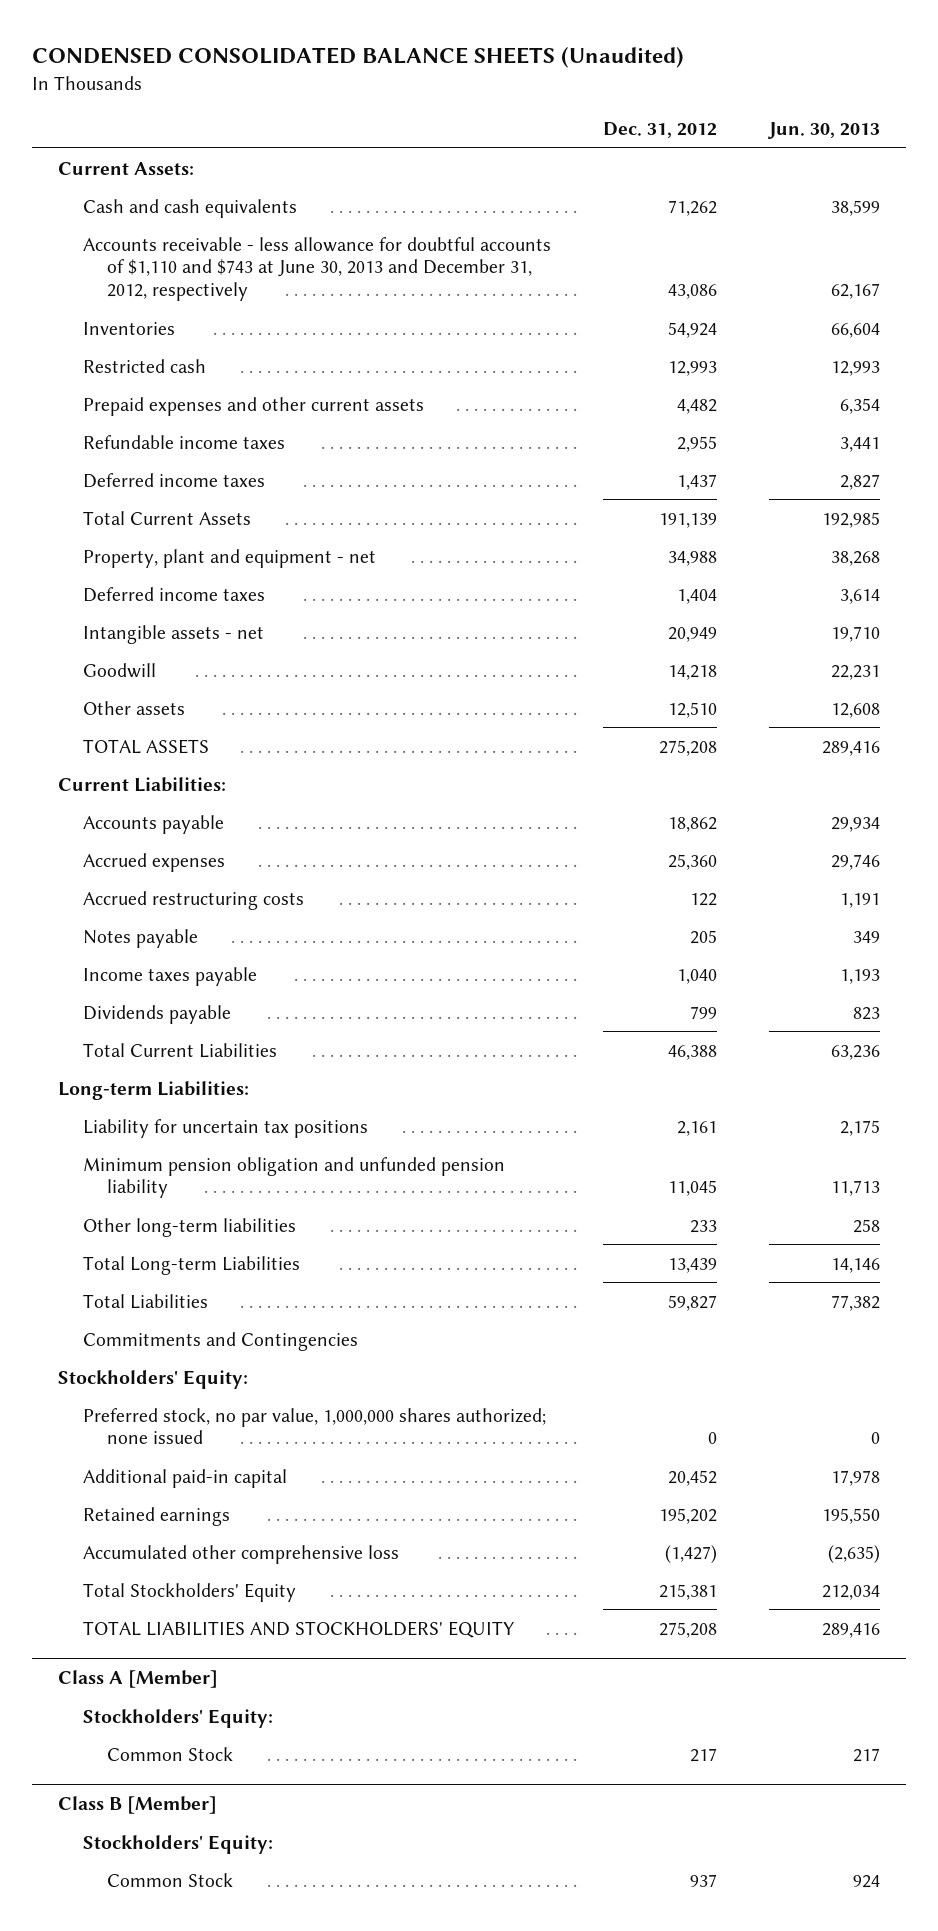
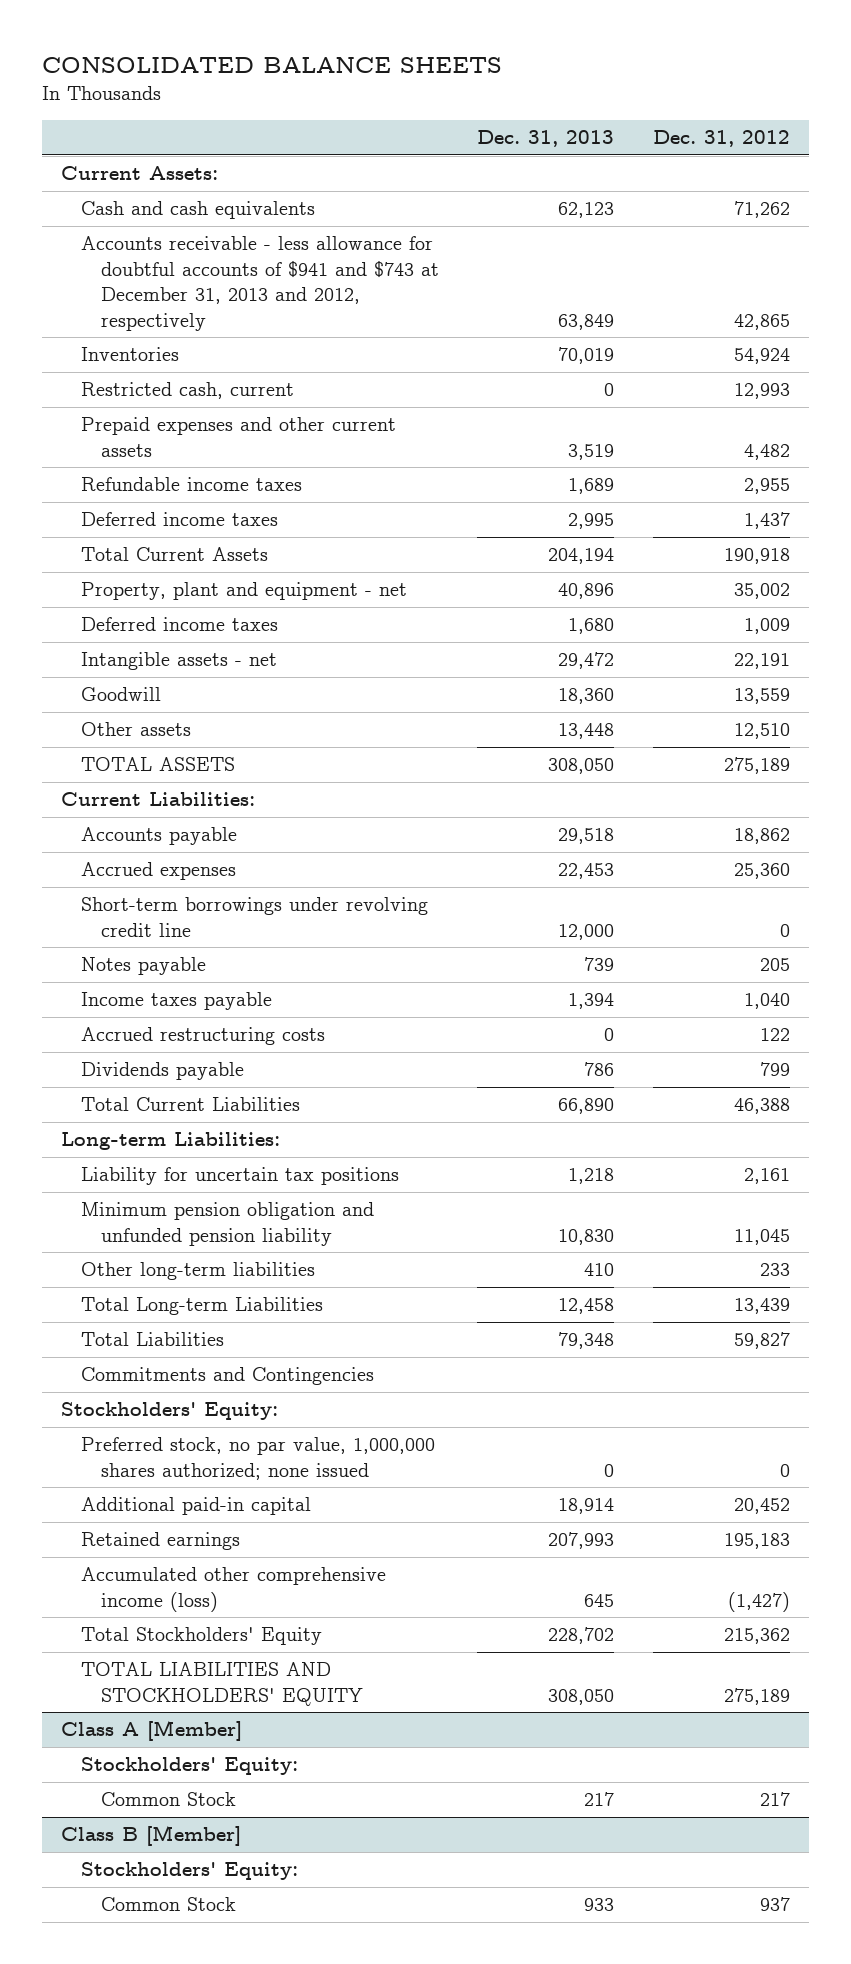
[32,46,685,68] CONDENSED CONSOLIDATED BALANCE SHEETS (Unaudited) -> [42,57,503,74] CONSOLIDATED BALANCE SHEETS
[767,121,880,139] Jun. 30, 2013 -> none
none -> [477,130,615,148] Dec. 31, 2013
[82,236,551,302] Accounts receivable - less allowance for doubtful accounts of $1,110 and $743 at June 30, 2013 and December 31, 2012, respectively -> [81,236,439,331] Accounts receivable - less allowance for doubtful accounts of $941 and $743 at December 31, 2013 and 2012, respectively
[667,284,717,300] 43,086 -> [733,313,790,330] 42,865
[82,358,206,373] Restricted cash -> [81,382,295,400] Restricted cash, current
[658,512,717,528] 191,139 -> [723,548,790,565] 190,918
[667,550,717,566] 34,988 -> [733,583,790,600] 35,002
[676,588,717,604] 1,404 -> [743,618,790,635] 1,009
[667,626,717,642] 20,949 -> [733,653,790,670] 22,191
[667,664,717,680] 14,218 -> [733,688,790,705] 13,559
[658,739,717,756] 275,208 -> [723,757,790,775] 275,189
none -> [81,897,429,937] Short-term borrowings under revolving credit line
[82,890,304,910] Accrued restructuring costs -> [81,1027,326,1046] Accrued restructuring costs
[658,1507,717,1524] 195,202 -> [723,1533,790,1550] 195,183
[82,1544,399,1564] Accumulated other comprehensive loss -> [81,1567,387,1612] Accumulated other comprehensive income (loss)
[658,1583,717,1600] 215,381 -> [723,1628,790,1645] 215,362
[658,1621,717,1638] 275,208 -> [723,1687,790,1705] 275,189

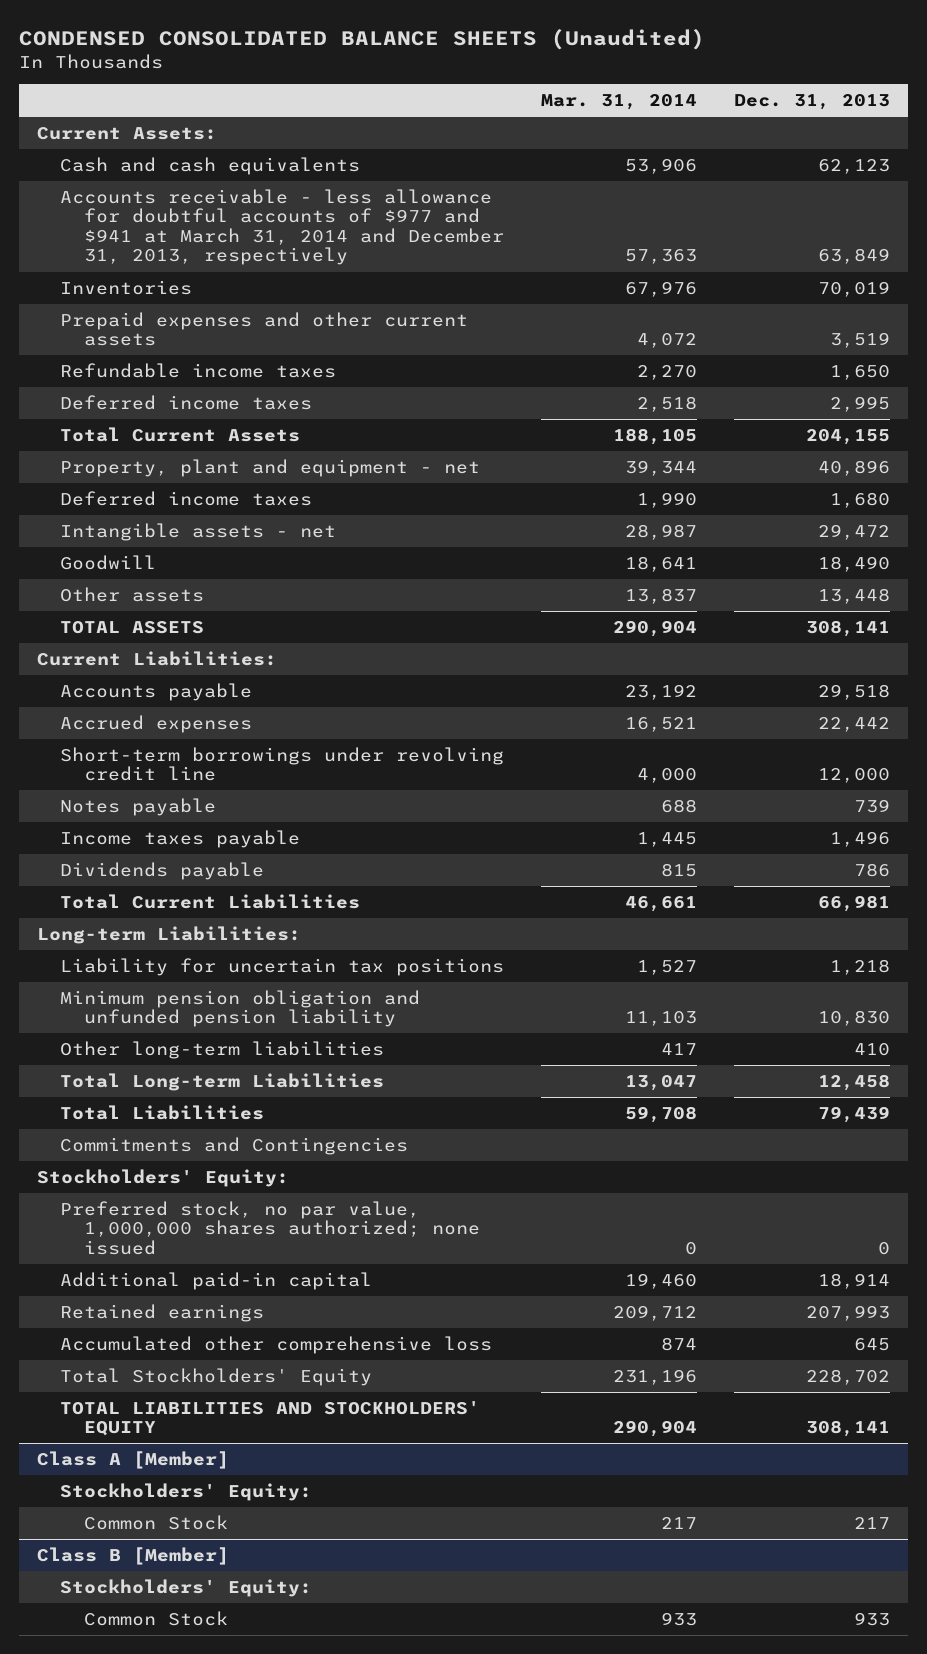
[42,57,503,74] CONSOLIDATED BALANCE SHEETS -> [18,29,705,51] CONDENSED CONSOLIDATED BALANCE SHEETS (Unaudited)
[652,130,790,148] Dec. 31, 2012 -> none
none -> [541,94,698,111] Mar. 31, 2014
[81,236,439,331] Accounts receivable - less allowance for doubtful accounts of $941 and $743 at December 31, 2013 and 2012, respectively -> [60,188,504,266] Accounts receivable - less allowance for doubtful accounts of $977 and $941 at March 31, 2014 and December 31, 2013, respectively
[81,382,295,400] Restricted cash, current -> none
[568,478,615,495] 1,689 -> [829,364,890,380] 1,650
[548,548,615,565] 204,194 -> [805,428,890,445] 204,155
[558,688,615,705] 18,360 -> [817,555,890,572] 18,490
[548,758,615,775] 308,050 -> [805,619,890,637] 308,141
[558,863,615,880] 22,453 -> [817,716,890,732] 22,442
[81,1027,326,1046] Accrued restructuring costs -> none
[568,993,615,1010] 1,394 -> [829,830,890,847] 1,496
[558,1098,615,1115] 66,890 -> [817,894,890,912] 66,981
[558,1332,615,1350] 79,348 -> [817,1105,890,1123] 79,439
[81,1567,387,1612] Accumulated other comprehensive income (loss) -> [60,1335,493,1354] Accumulated other comprehensive loss
[548,1688,615,1705] 308,050 -> [805,1420,890,1438] 308,141

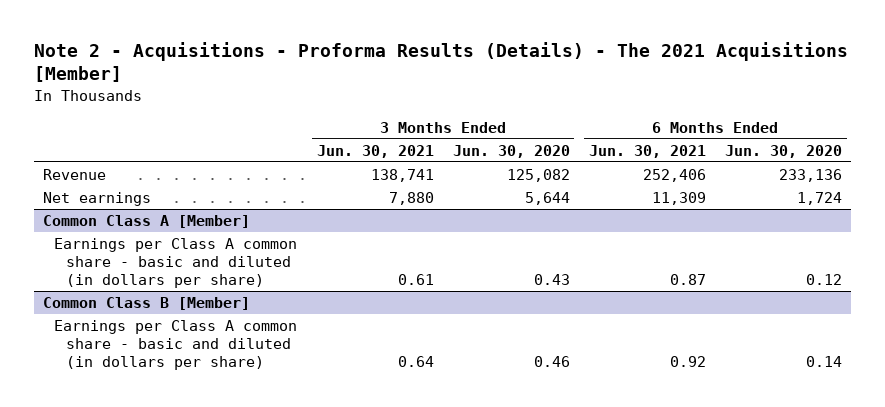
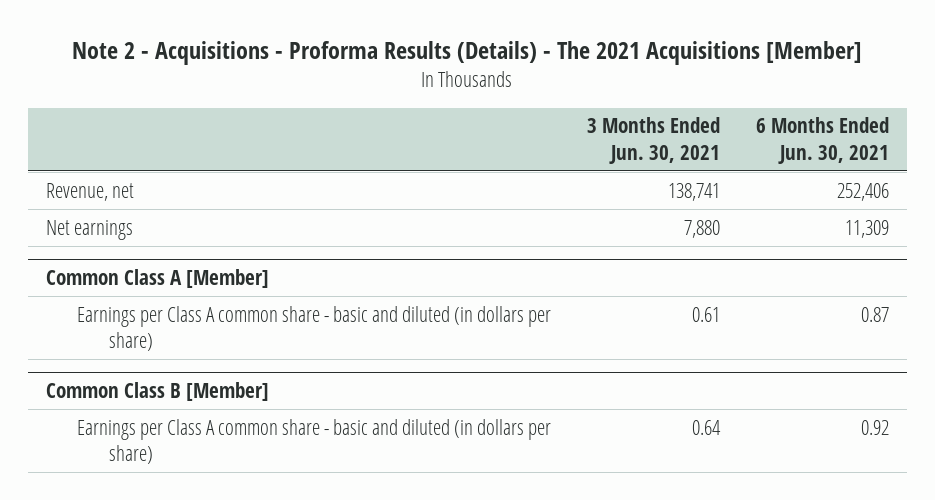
[452,144,570,158] Jun. 30, 2020 -> none
[724,144,842,158] Jun. 30, 2020 -> none
[43,168,107,180] Revenue -> [45,182,134,201] Revenue, net

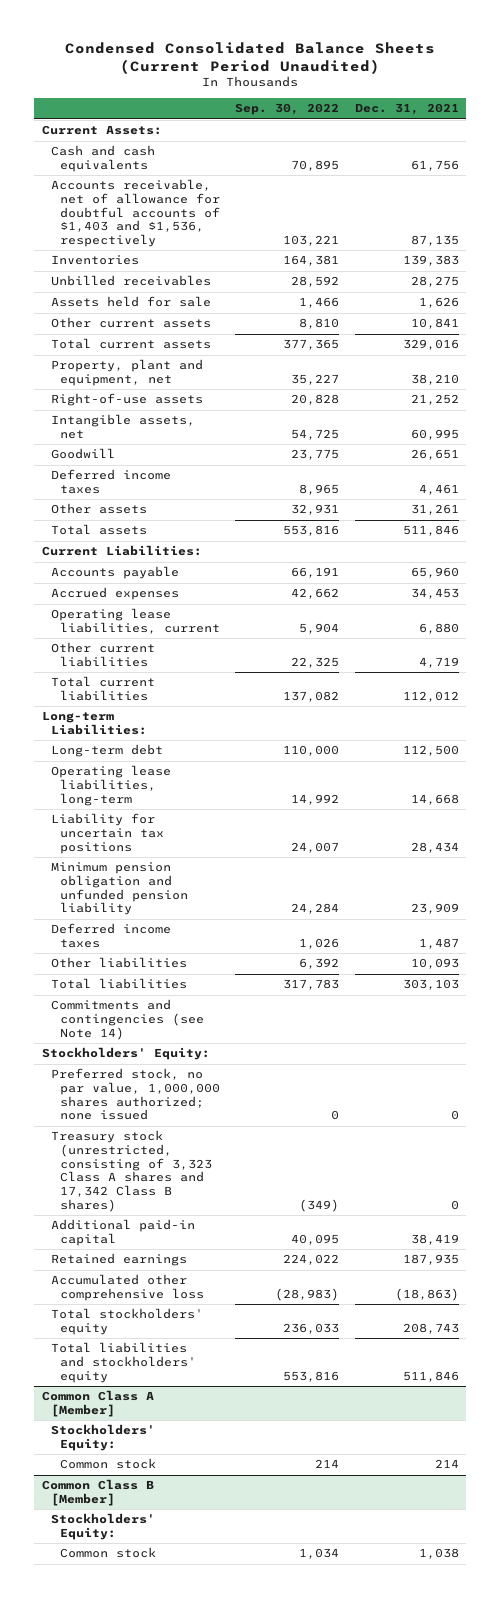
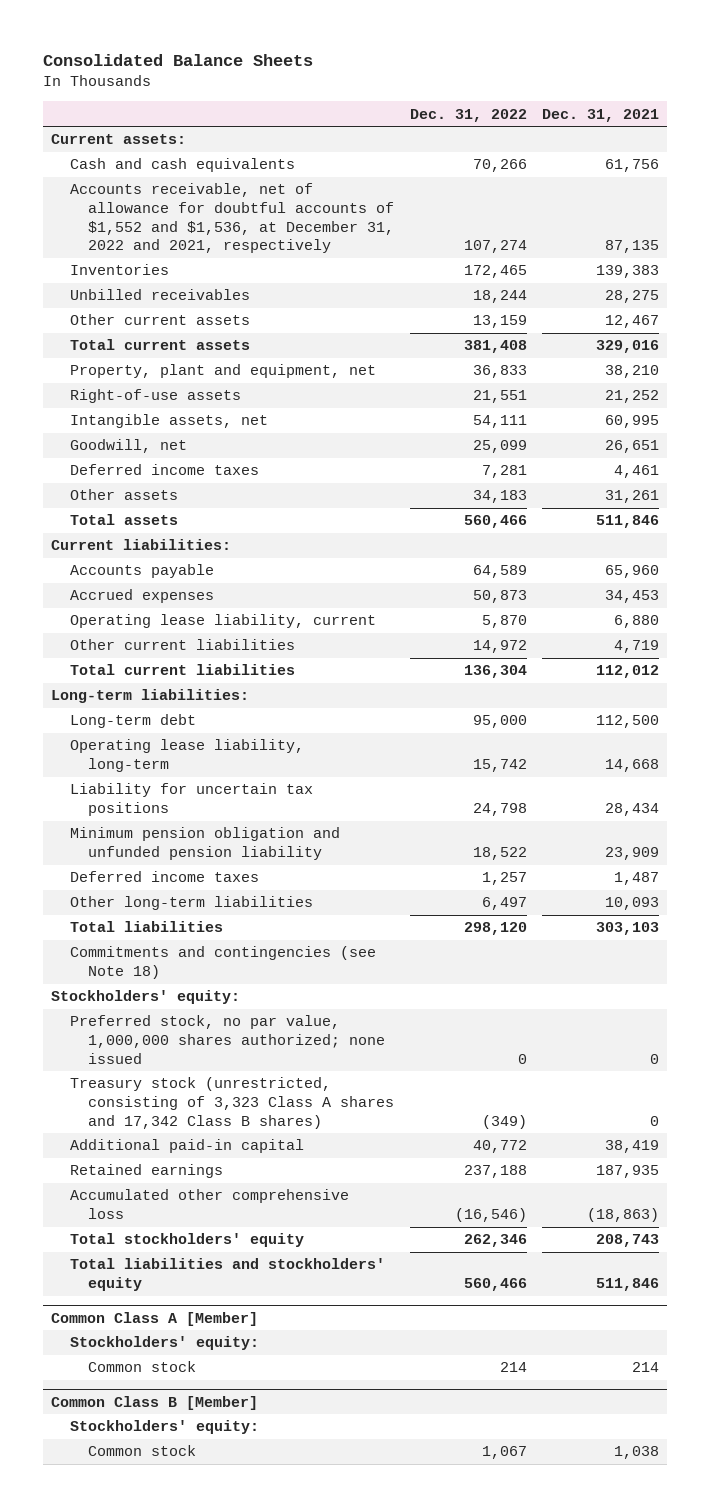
[65,41,436,74] Condensed Consolidated Balance Sheets (Current Period Unaudited) -> [43,54,314,67] Consolidated Balance Sheets
[235,103,340,116] Sep. 30, 2022 -> none
none -> [409,108,527,122] Dec. 31, 2022
[41,125,162,136] Current Assets: -> [50,134,186,145] Current assets:
[51,179,221,248] Accounts receivable, net of allowance for doubtful accounts of $1,403 and $1,536, respectively -> [69,183,395,254] Accounts receivable, net of allowance for doubtful accounts of $1,552 and $1,536, at December 31, 2022 and 2021, respectively
[51,296,212,308] Assets held for sale -> none
[410,318,459,330] 10,841 -> [605,315,660,329] 12,467
[51,448,116,460] Goodwill -> [69,439,187,454] Goodwill, net
[41,545,202,557] Current Liabilities: -> [50,539,231,551] Current liabilities:
[51,608,221,635] Operating lease liabilities, current -> [69,614,376,629] Operating lease liability, current
[41,711,148,736] Long-term Liabilities: -> [50,689,249,704] Long-term liabilities:
[51,765,172,806] Operating lease liabilities, long-term -> [69,739,304,773] Operating lease liability, long-term
[51,957,188,969] Other liabilities -> [69,896,313,911] Other long-term liabilities
[51,999,205,1040] Commitments and contingencies (see Note 14) -> [69,946,376,980] Commitments and contingencies (see Note 18)
[41,1047,210,1061] Stockholders' Equity: -> [50,990,240,1005] Stockholders' equity:
[51,1424,156,1452] Stockholders' Equity: -> [69,1336,259,1351] Stockholders' equity:
[51,1513,156,1541] Stockholders' Equity: -> [69,1420,259,1435] Stockholders' equity:

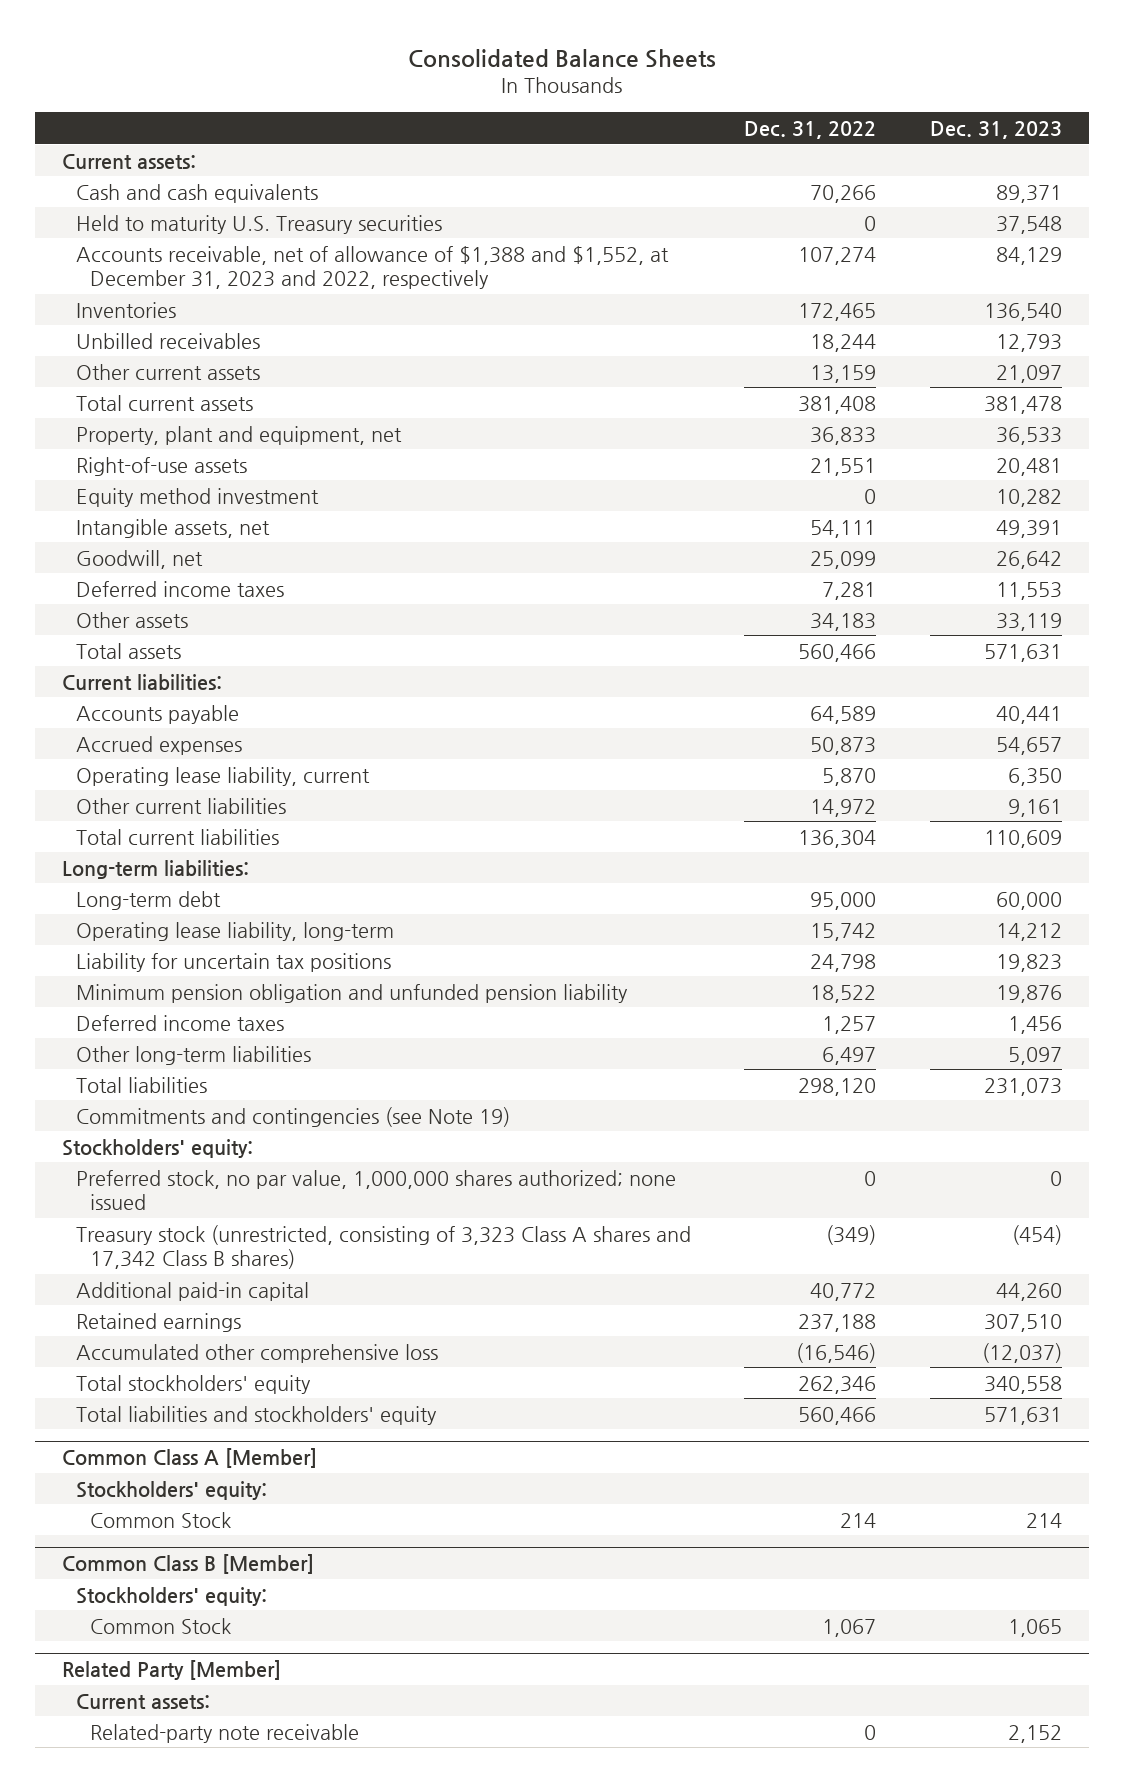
[542,108,660,122] Dec. 31, 2021 -> none
none -> [930,120,1063,139] Dec. 31, 2023
none -> [75,214,442,234] Held to maturity U.S. Treasury securities
[69,183,395,254] Accounts receivable, net of allowance for doubtful accounts of $1,552 and $1,536, at December 31, 2022 and 2021, respectively -> [75,245,669,290] Accounts receivable, net of allowance of $1,388 and $1,552, at December 31, 2023 and 2022, respectively
none -> [75,487,319,507] Equity method investment
[69,946,376,980] Commitments and contingencies (see Note 18) -> [75,1106,510,1127] Commitments and contingencies (see Note 19)
[88,1361,197,1373] Common stock -> [89,1511,231,1528] Common Stock
[88,1445,197,1457] Common stock -> [89,1617,231,1634] Common Stock
none -> [61,1660,281,1681] Related Party [Member]
none -> [75,1693,210,1709] Current assets:
none -> [89,1723,359,1743] Related-party note receivable

